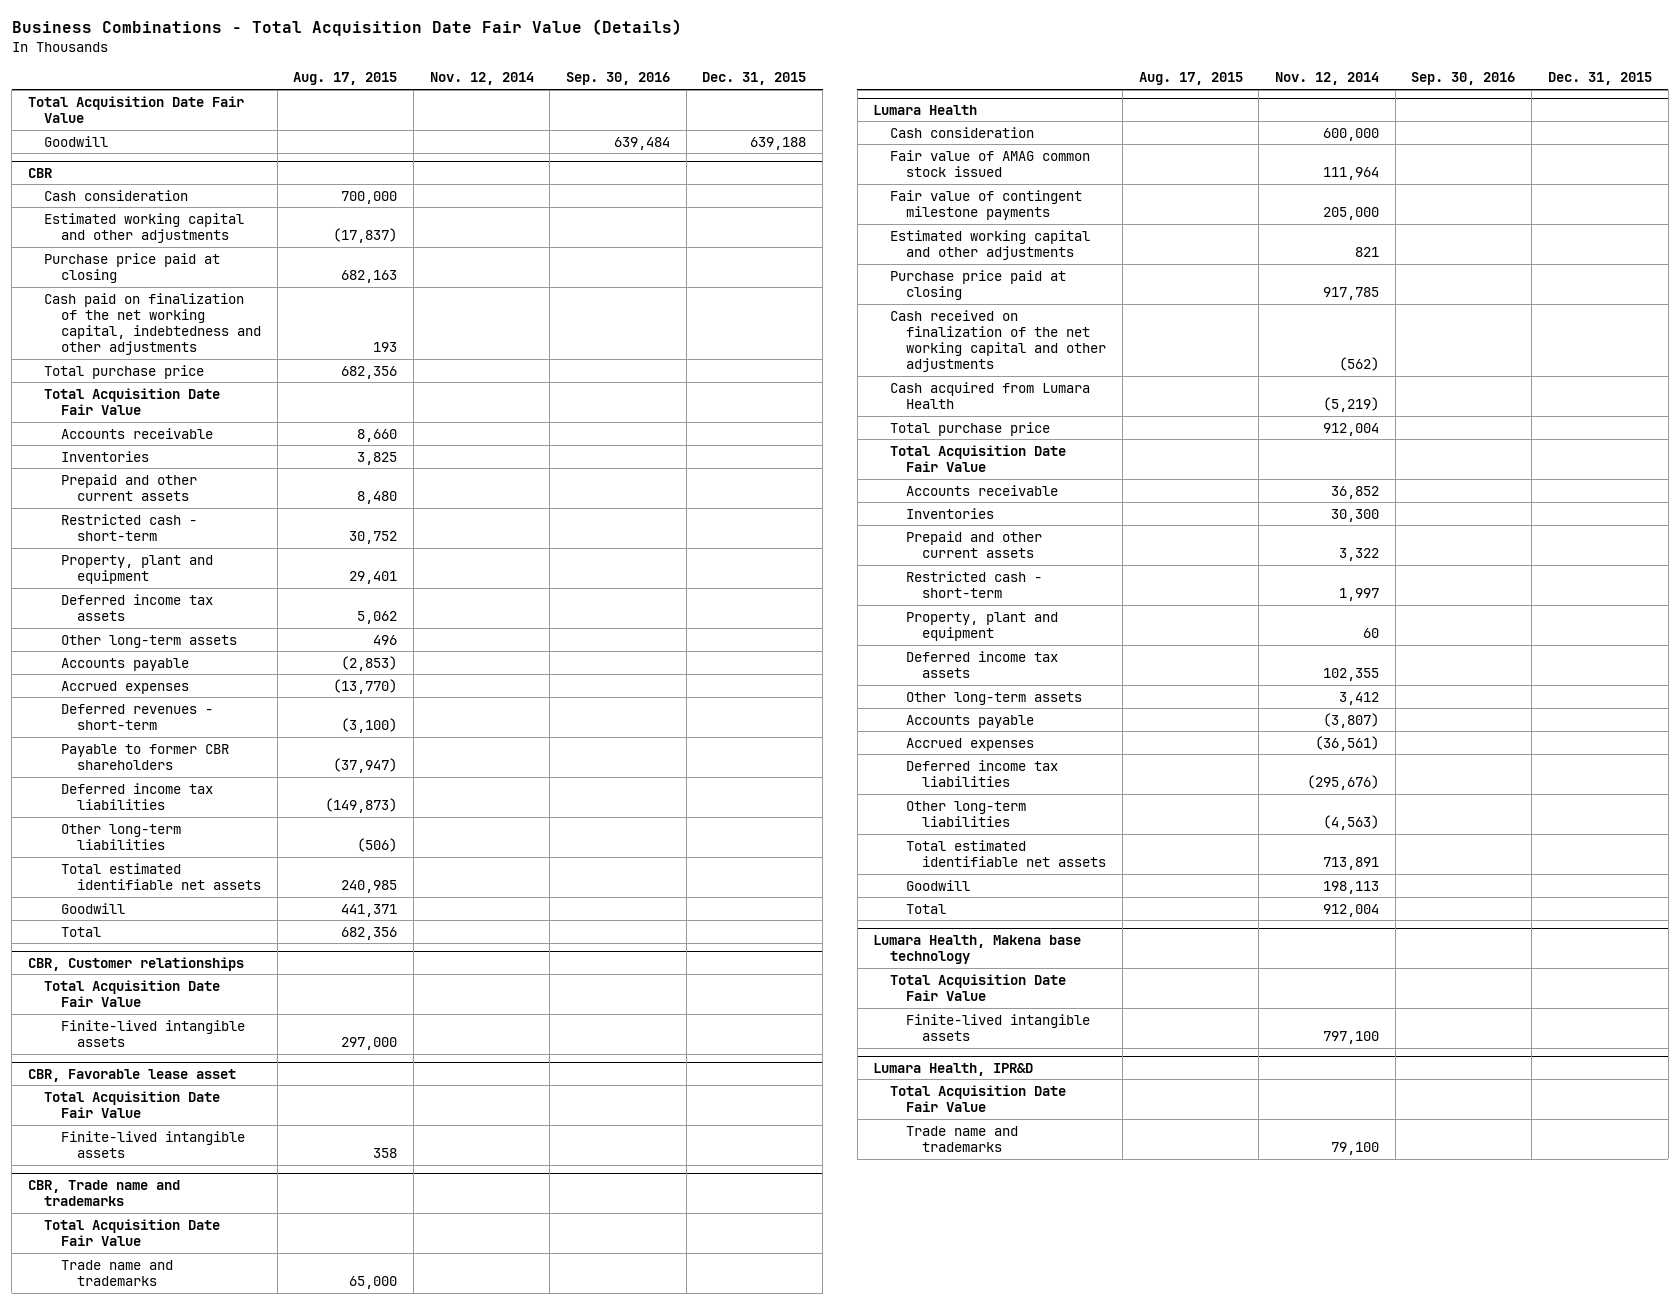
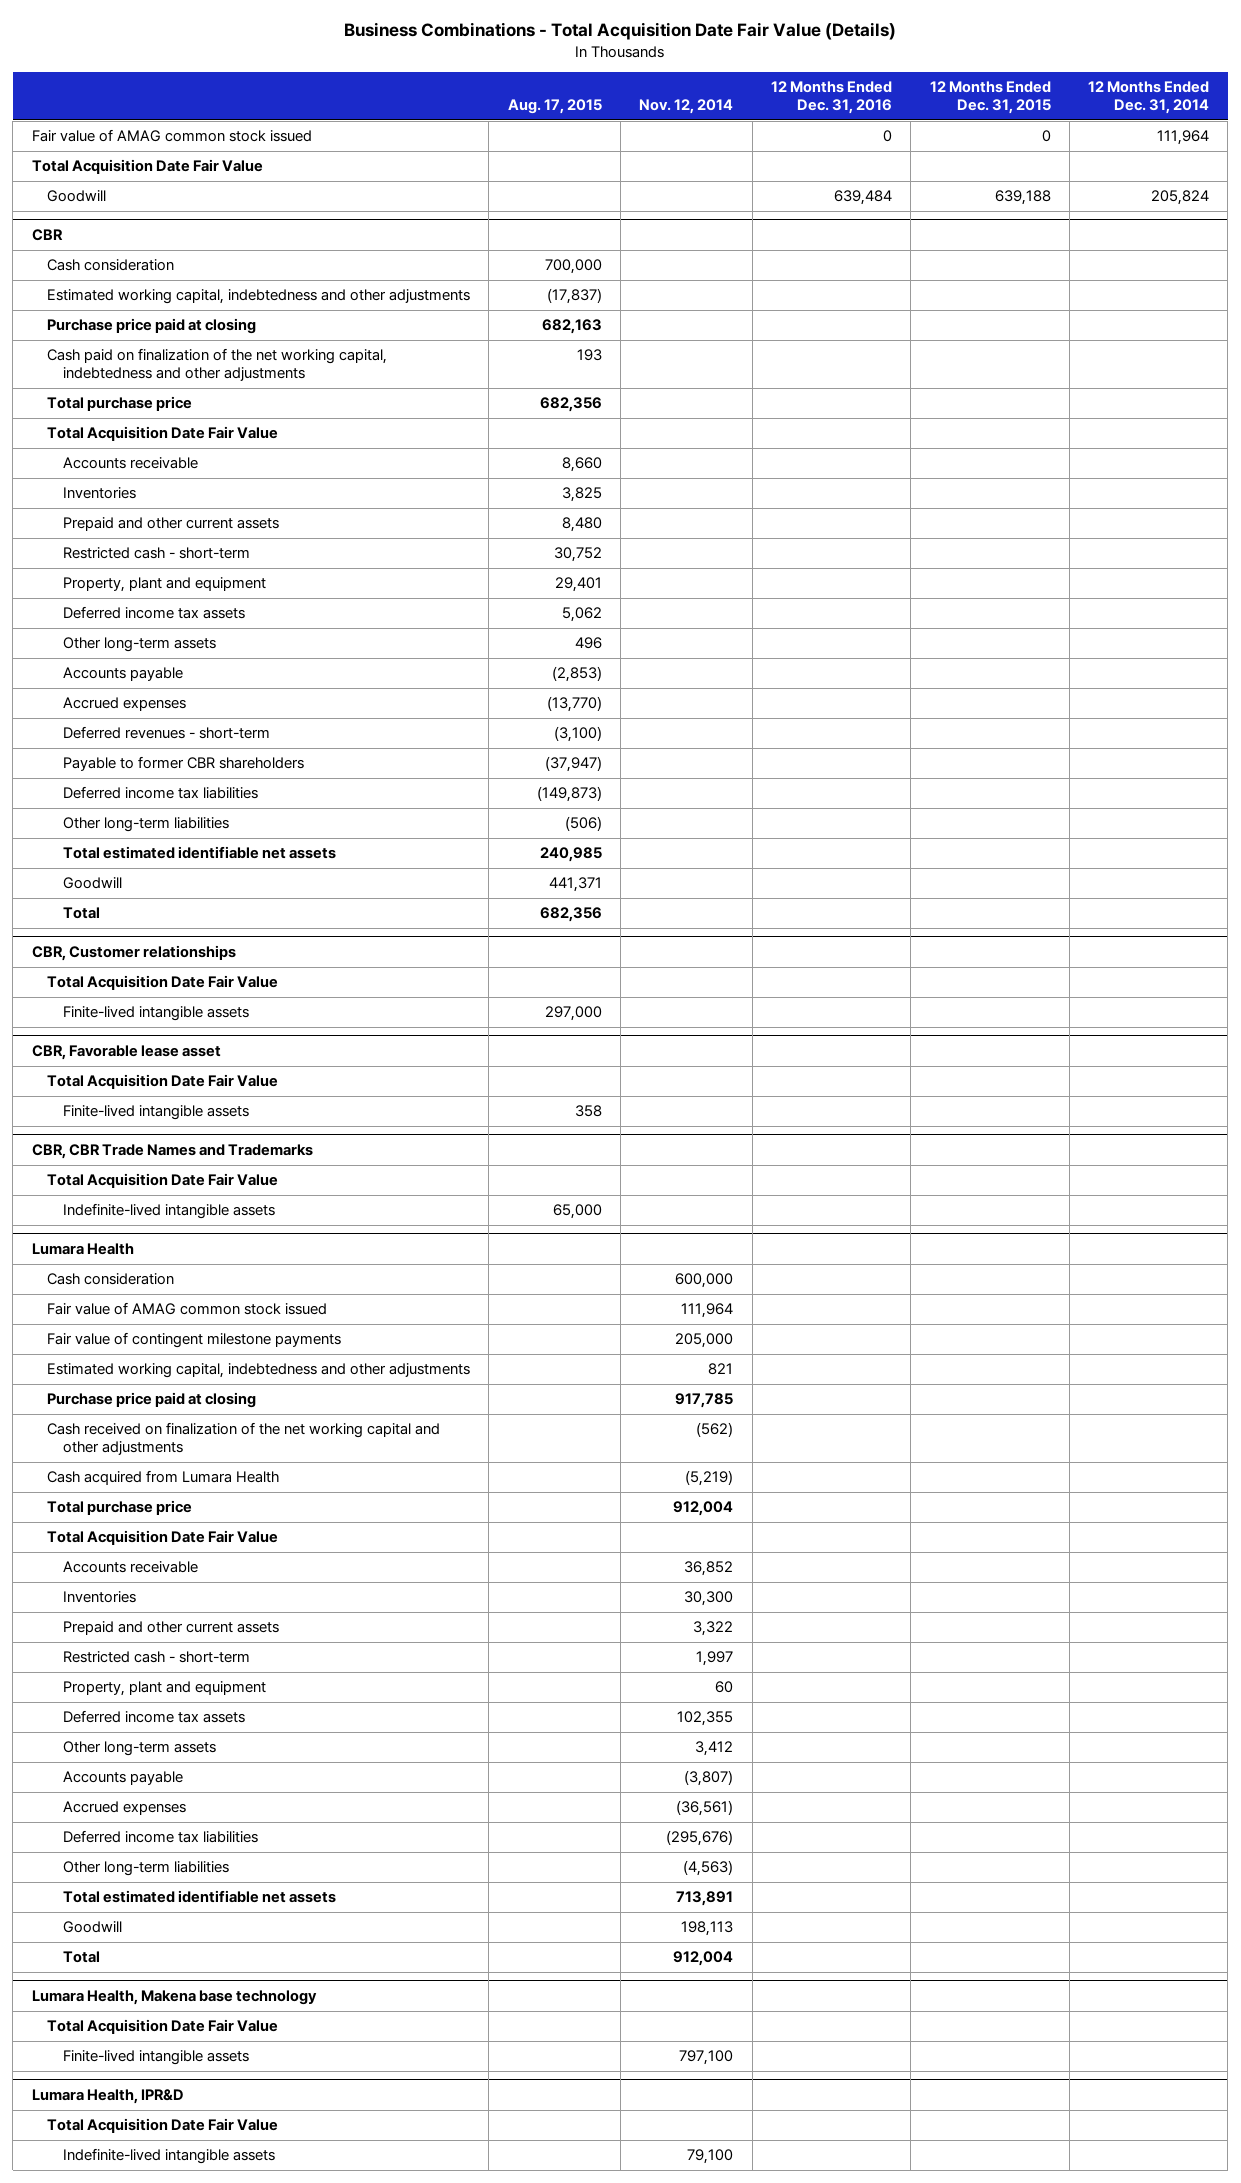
[566,72,671,86] Sep. 30, 2016 -> none
[702,72,807,86] Dec. 31, 2015 -> none
none -> [770,81,892,115] 12 Months Ended Dec. 31, 2016
none -> [929,81,1051,115] 12 Months Ended Dec. 31, 2015
none -> [1088,81,1210,115] 12 Months Ended Dec. 31, 2014
none -> [31,129,312,143] Fair value of AMAG common stock issued
[44,212,245,243] Estimated working capital and other adjustments -> [47,289,471,305] Estimated working capital, indebtedness and other adjustments
[27,1179,180,1207] CBR, Trade name and trademarks -> [31,1144,313,1160] CBR, CBR Trade Names and Trademarks
[60,1259,173,1286] Trade name and trademarks -> [62,1203,275,1220] Indefinite-lived intangible assets
[889,229,1090,260] Estimated working capital and other adjustments -> [47,1363,471,1379] Estimated working capital, indebtedness and other adjustments
[906,1125,1019,1152] Trade name and trademarks -> [62,2148,275,2165] Indefinite-lived intangible assets

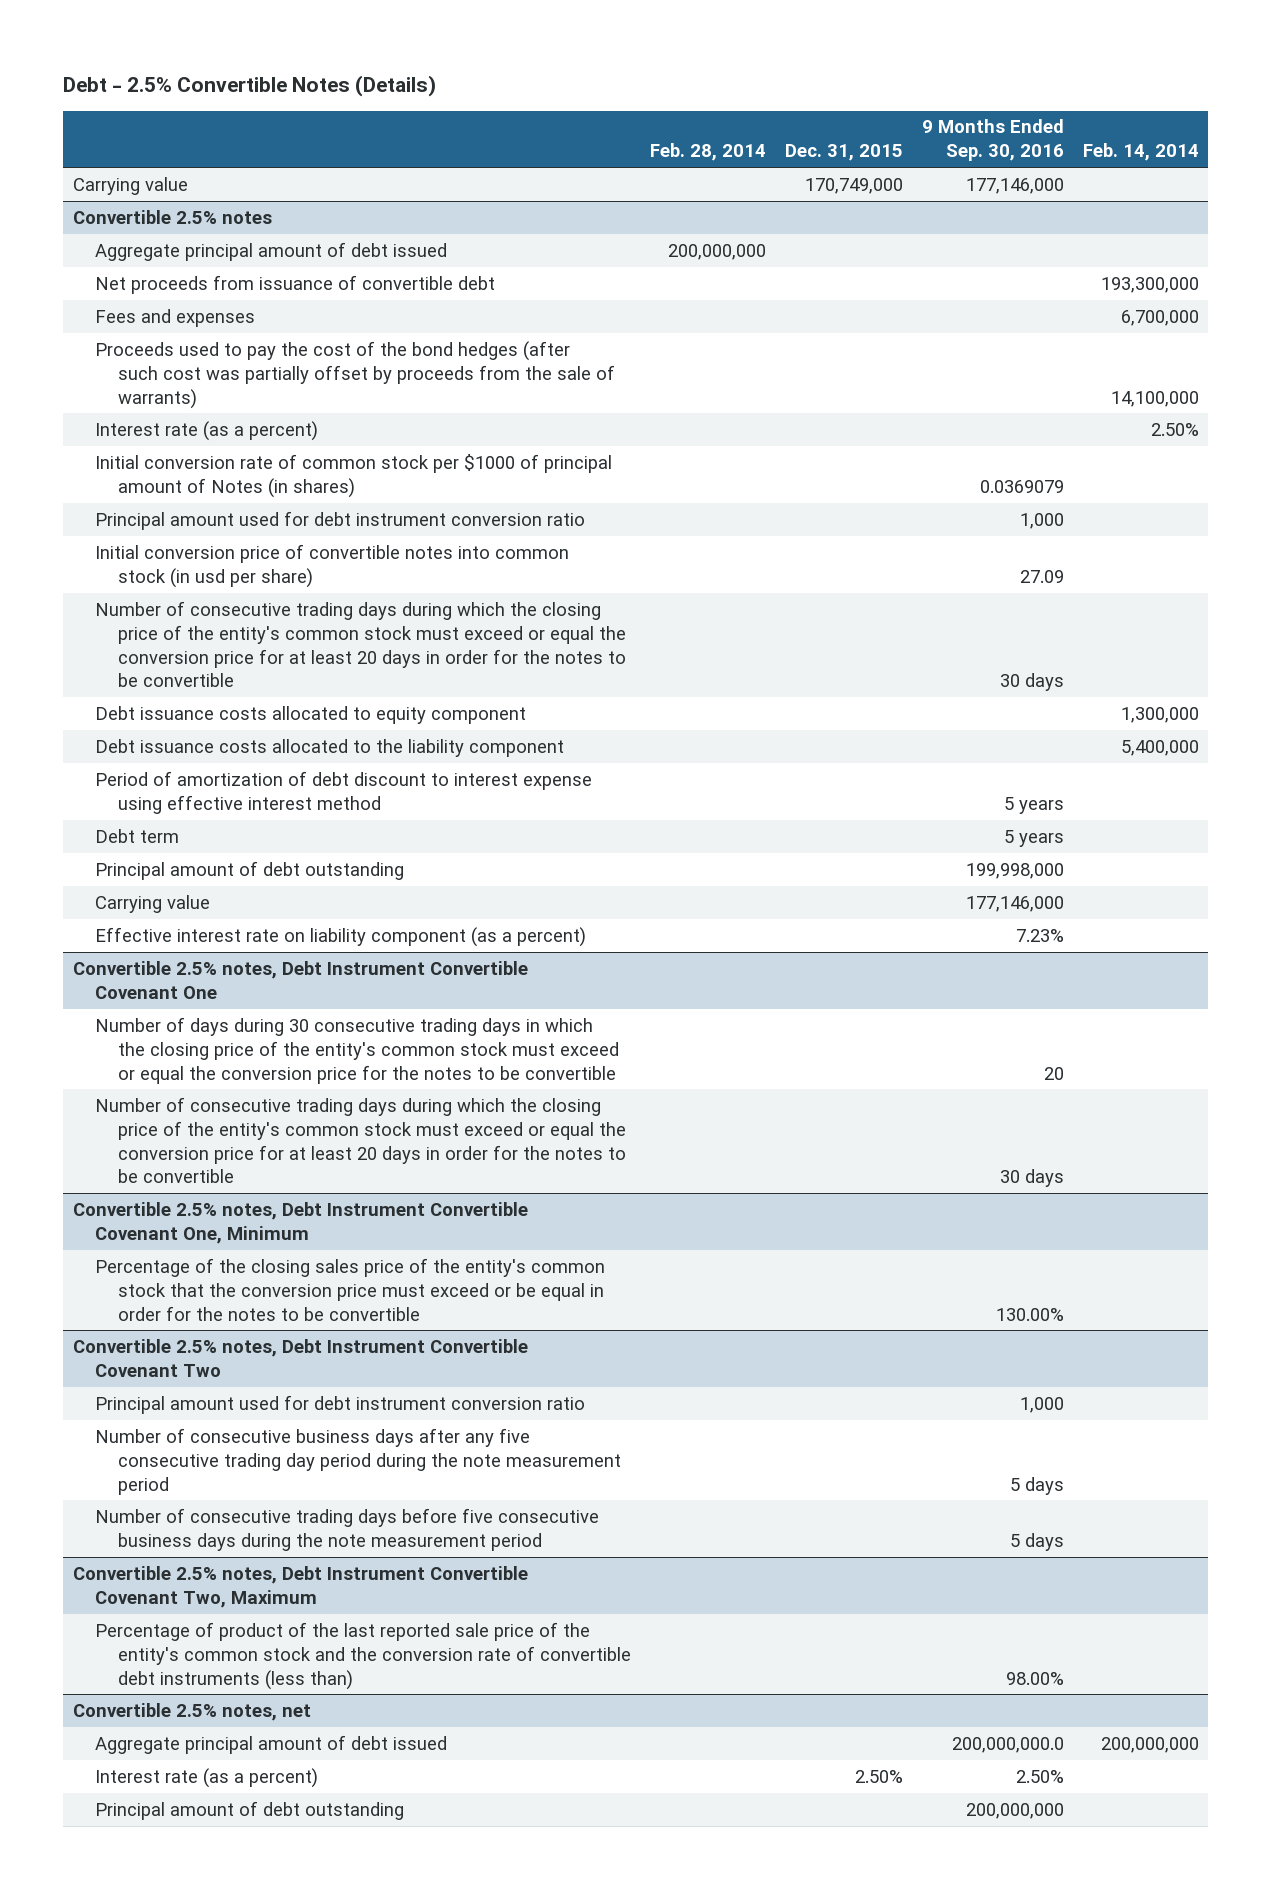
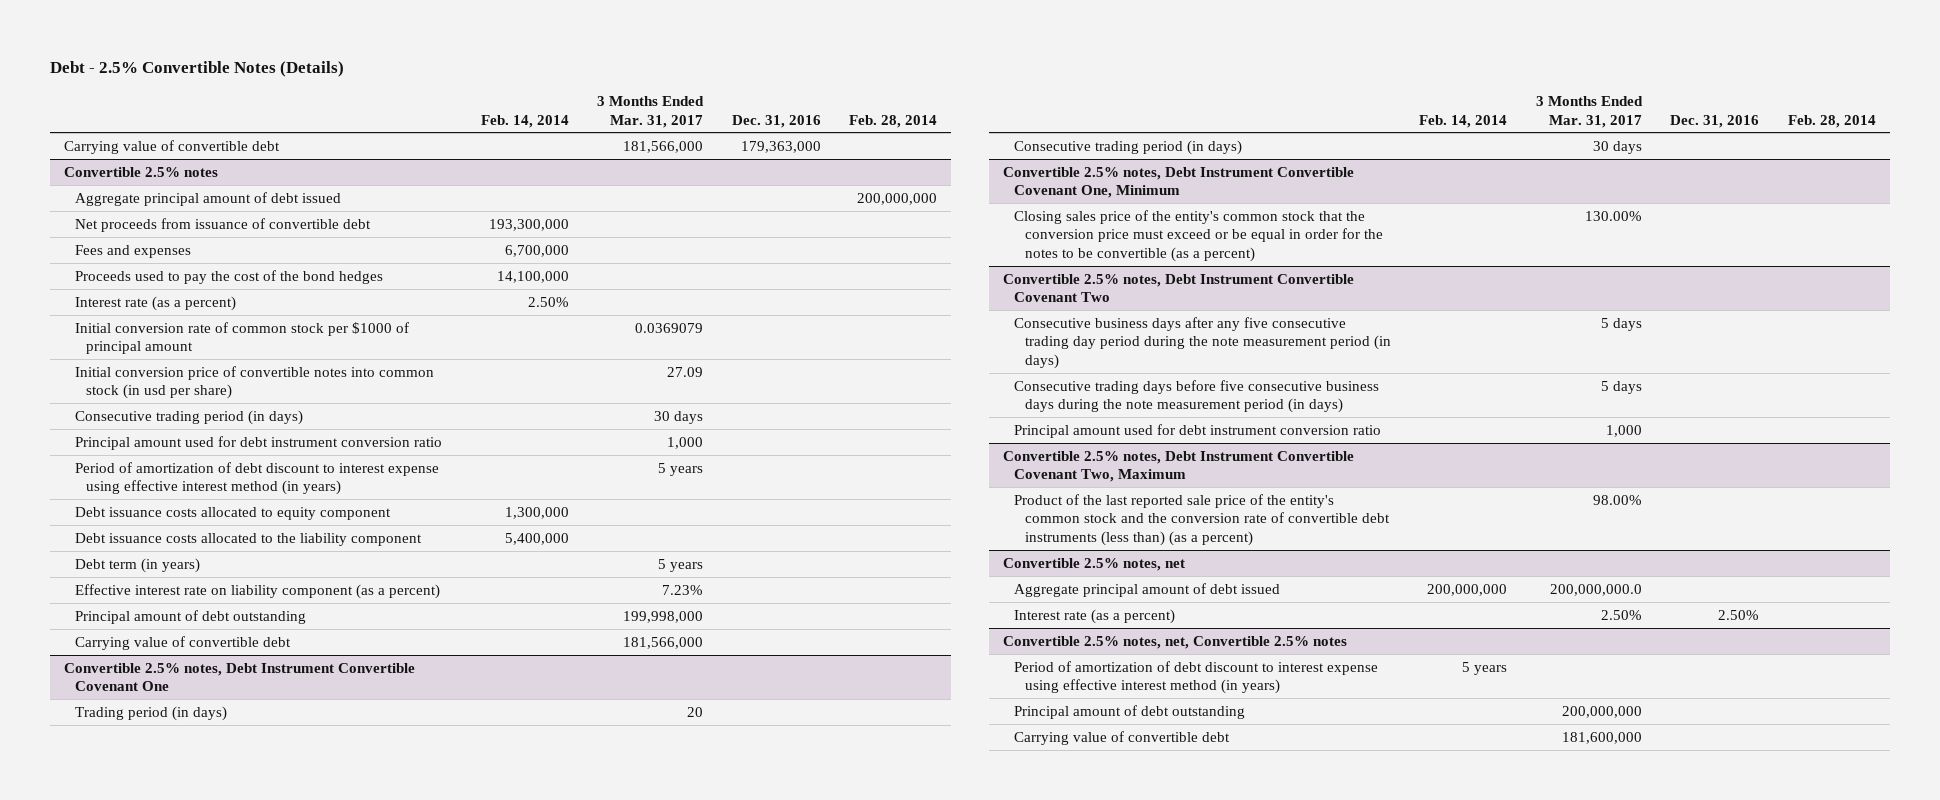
[784,144,903,162] Dec. 31, 2015 -> none
[921,119,1064,162] 9 Months Ended Sep. 30, 2016 -> none
none -> [597,95,705,128] 3 Months Ended Mar. 31, 2017
none -> [731,114,821,128] Dec. 31, 2016
[72,176,188,195] Carrying value -> [64,139,281,154] Carrying value of convertible debt
[95,340,615,409] Proceeds used to pay the cost of the bond hedges (after such cost was partially offset by proceeds from the sale of warrants) -> [75,269,384,284] Proceeds used to pay the cost of the bond hedges
[95,453,613,498] Initial conversion rate of common stock per $1000 of principal amount of Notes (in shares) -> [75,321,410,355] Initial conversion rate of common stock per $1000 of principal amount
[95,600,626,688] Number of consecutive trading days during which the closing price of the entity's common stock must exceed or equal the conversion price for at least 20 days in order for the notes to be convertible -> [75,409,304,425] Consecutive trading period (in days)
[95,510,586,530] Principal amount used for debt instrument conversion ratio -> [75,435,443,450] Principal amount used for debt instrument conversion ratio
none -> [75,461,440,496] Period of amortization of debt discount to interest expense using effective interest method (in years)
[95,770,593,814] Period of amortization of debt discount to interest expense using effective interest method -> none
[95,894,211,913] Carrying value -> none
[95,828,180,843] Debt term -> [75,557,201,573] Debt term (in years)
[95,860,405,880] Principal amount of debt outstanding -> [75,609,307,624] Principal amount of debt outstanding
none -> [75,635,292,650] Carrying value of convertible debt
[95,1016,619,1084] Number of days during 30 consecutive trading days in which the closing price of the entity's common stock must exceed or equal the conversion price for the notes to be convertible -> [75,705,228,721] Trading period (in days)
[95,1096,626,1184] Number of consecutive trading days during which the closing price of the entity's common stock must exceed or equal the conversion price for at least 20 days in order for the notes to be convertible -> [1013,139,1242,155] Consecutive trading period (in days)
[95,1257,606,1321] Percentage of the closing sales price of the entity's common stock that the conversion price must exceed or be equal in order for the notes to be convertible -> [1013,209,1383,263] Closing sales price of the entity's common stock that the conversion price must exceed or be equal in order for the notes to be convertible (as a percent)
none -> [1013,316,1391,370] Consecutive business days after any five consecutive trading day period during the note measurement period (in days)
none -> [1013,379,1379,414] Consecutive trading days before five consecutive business days during the note measurement period (in days)
[95,1427,621,1495] Number of consecutive business days after any five consecutive trading day period during the note measurement period -> none
[95,1507,600,1551] Number of consecutive trading days before five consecutive business days during the note measurement period -> none
[95,1621,631,1690] Percentage of product of the last reported sale price of the entity's common stock and the conversion rate of convertible debt instruments (less than) -> [1013,493,1390,547] Product of the last reported sale price of the entity's common stock and the conversion rate of convertible debt instruments (less than) (as a percent)
[95,1800,405,1820] Principal amount of debt outstanding -> none
none -> [1002,635,1347,649] Convertible 2.5% notes, net, Convertible 2.5% notes
none -> [1013,660,1378,695] Period of amortization of debt discount to interest expense using effective interest method (in years)
none -> [1013,704,1245,719] Principal amount of debt outstanding
none -> [1013,730,1230,745] Carrying value of convertible debt

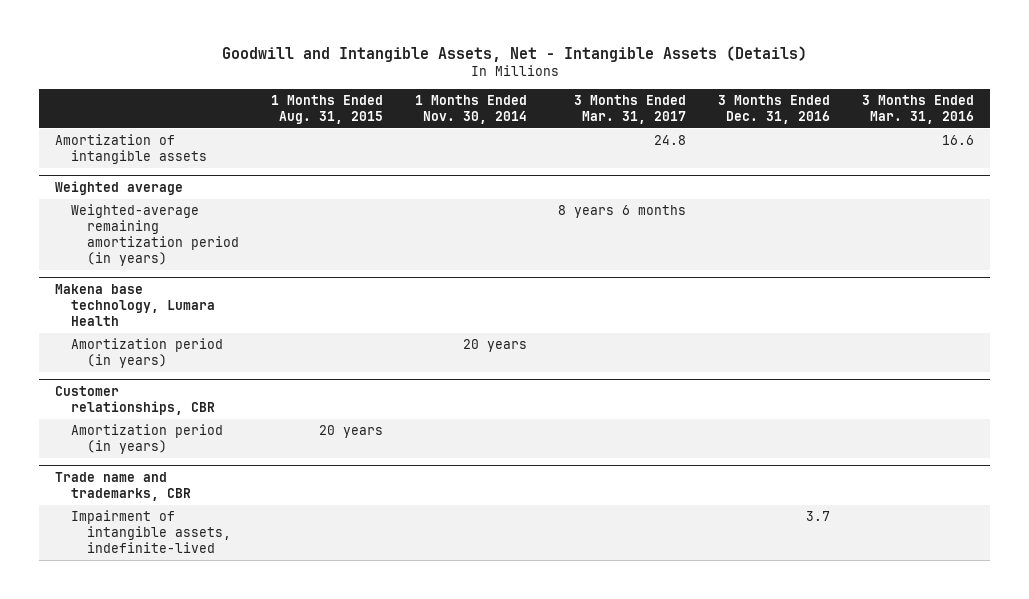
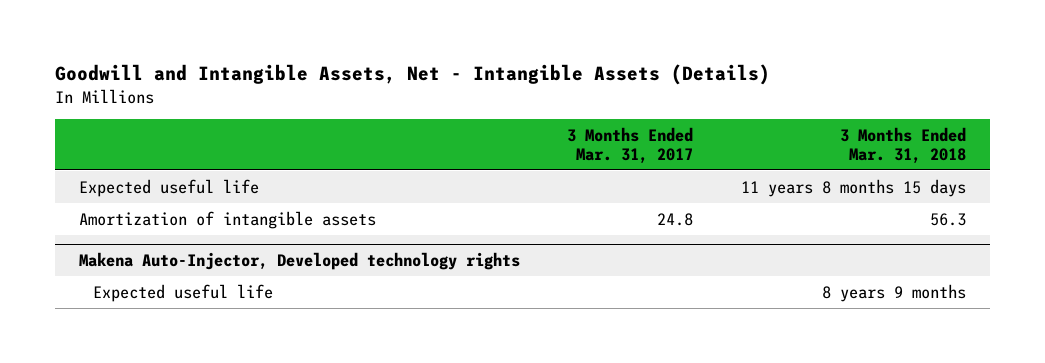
[270,94,383,124] 1 Months Ended Aug. 31, 2015 -> none
[414,94,527,124] 1 Months Ended Nov. 30, 2014 -> none
[718,94,831,124] 3 Months Ended Dec. 31, 2016 -> none
[862,94,975,124] 3 Months Ended Mar. 31, 2016 -> none
none -> [840,126,967,164] 3 Months Ended Mar. 31, 2018
none -> [78,178,259,197] Expected useful life
[55,181,184,196] Weighted average -> none
[71,204,239,267] Weighted-average remaining amortization period (in years) -> none
[55,284,216,327] Makena base technology, Lumara Health -> none
[71,338,224,369] Amortization period (in years) -> none
[55,386,216,416] Customer relationships, CBR -> none
[71,424,224,455] Amortization period (in years) -> none
[55,472,192,502] Trade name and trademarks, CBR -> none
[71,510,231,554] Impairment of intangible assets, indefinite-lived -> none
none -> [78,252,520,271] Makena Auto-Injector, Developed technology rights
none -> [92,283,273,302] Expected useful life

